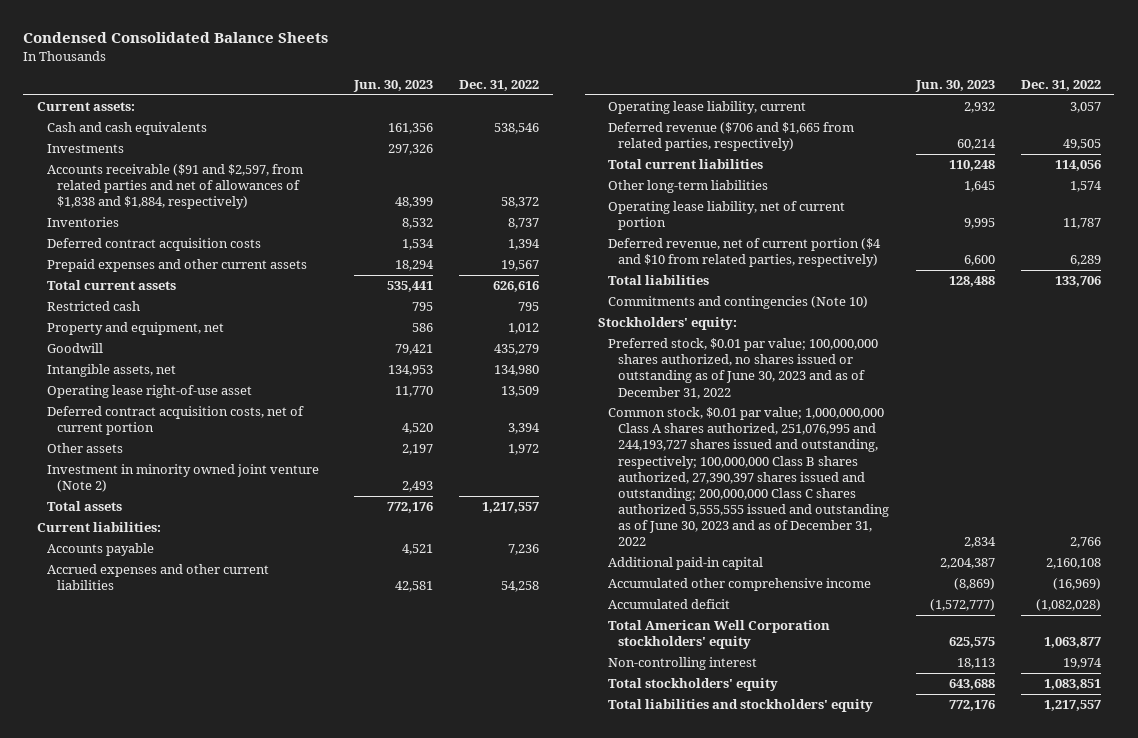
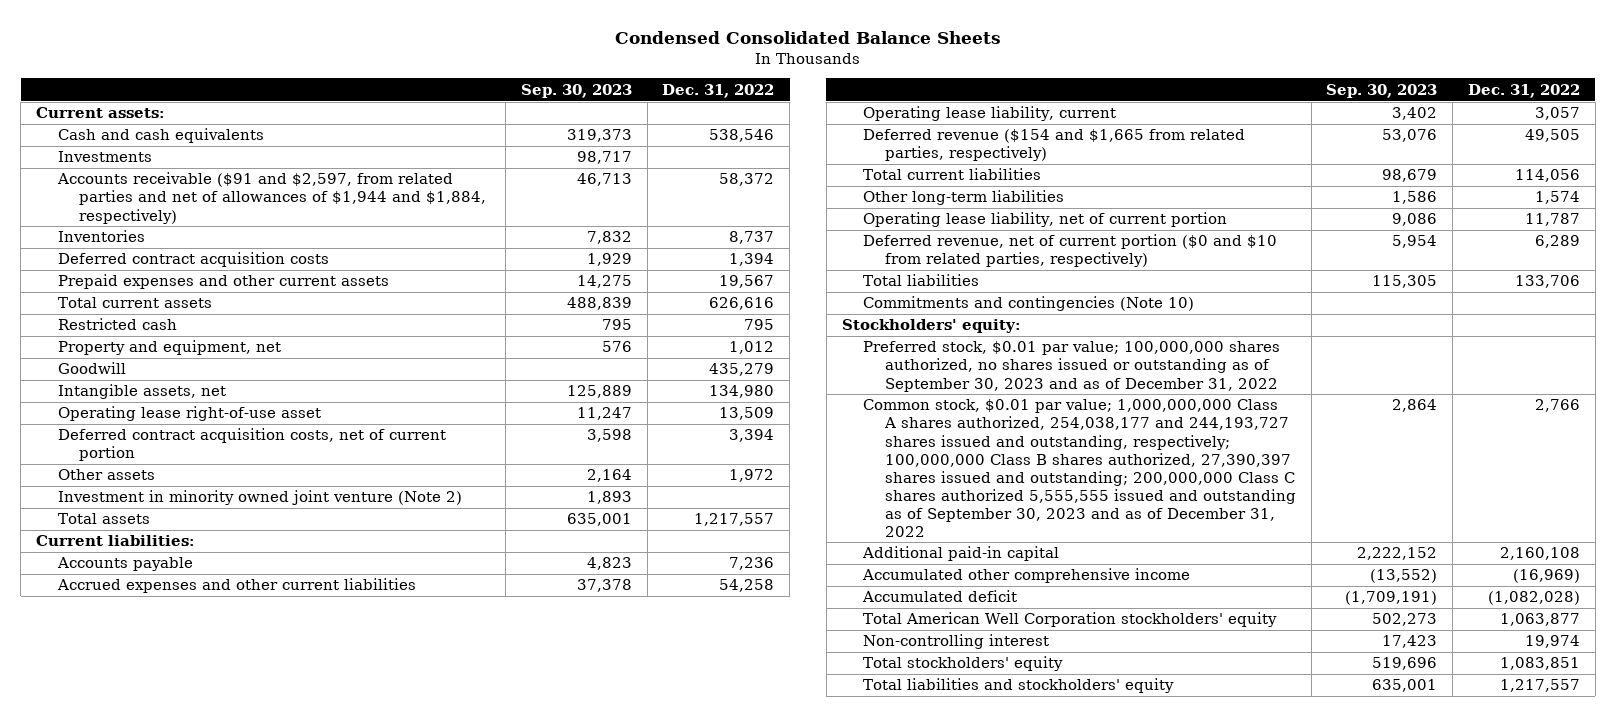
[352,79,433,92] Jun. 30, 2023 -> none
none -> [520,83,632,98] Sep. 30, 2023
[46,164,303,210] Accounts receivable ($91 and $2,597, from related parties and net of allowances of $1,838 and $1,884, respectively) -> [56,172,487,224] Accounts receivable ($91 and $2,597, from related parties and net of allowances of $1,944 and $1,884, respectively)
[608,122,855,152] Deferred revenue ($706 and $1,665 from related parties, respectively) -> [863,129,1246,162] Deferred revenue ($154 and $1,665 from related parties, respectively)
[608,238,882,268] Deferred revenue, net of current portion ($4 and $10 from related parties, respectively) -> [863,234,1278,268] Deferred revenue, net of current portion ($0 and $10 from related parties, respectively)
[608,338,879,399] Preferred stock, $0.01 par value; 100,000,000 shares authorized, no shares issued or outstanding as of June 30, 2023 and as of December 31, 2022 -> [863,341,1281,392] Preferred stock, $0.01 par value; 100,000,000 shares authorized, no shares issued or outstanding as of September 30, 2023 and as of December 31, 2022
[608,407,890,547] Common stock, $0.01 par value; 1,000,000,000 Class A shares authorized, 251,076,995 and 244,193,727 shares issued and outstanding, respectively; 100,000,000 Class B shares authorized, 27,390,397 shares issued and outstanding; 200,000,000 Class C shares authorized 5,555,555 issued and outstanding as of June 30, 2023 and as of December 31, 2022 -> [863,399,1296,537] Common stock, $0.01 par value; 1,000,000,000 Class A shares authorized, 254,038,177 and 244,193,727 shares issued and outstanding, respectively; 100,000,000 Class B shares authorized, 27,390,397 shares issued and outstanding; 200,000,000 Class C shares authorized 5,555,555 issued and outstanding as of September 30, 2023 and as of December 31, 2022

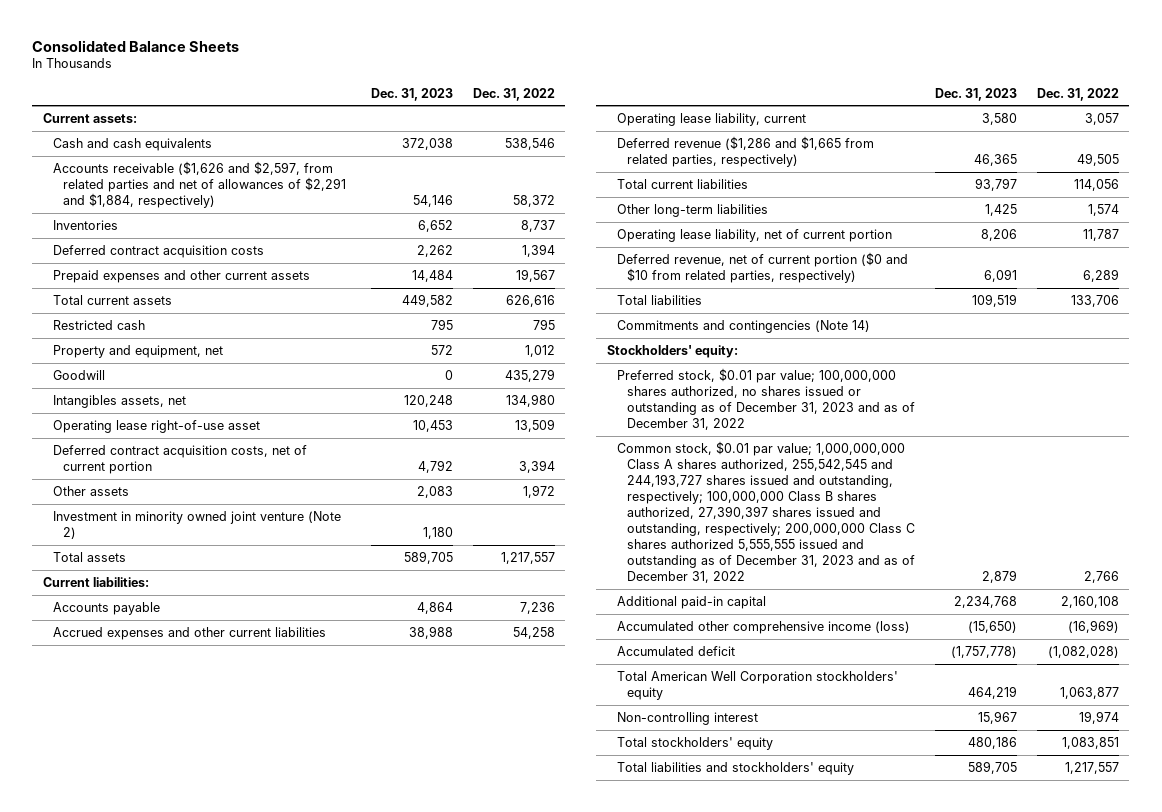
[615,30,1002,44] Condensed Consolidated Balance Sheets -> [32,39,240,52] Consolidated Balance Sheets
[520,83,632,98] Sep. 30, 2023 -> none
none -> [370,87,453,101] Dec. 31, 2023
[57,151,152,163] Investments -> none
[56,172,487,224] Accounts receivable ($91 and $2,597, from related parties and net of allowances of $1,944 and $1,884, respectively) -> [52,160,346,208] Accounts receivable ($1,626 and $2,597, from related parties and net of allowances of $2,291 and $1,884, respectively)
[57,384,226,400] Intangible assets, net -> [52,394,186,408] Intangibles assets, net
[863,129,1246,162] Deferred revenue ($154 and $1,665 from related parties, respectively) -> [616,135,874,167] Deferred revenue ($1,286 and $1,665 from related parties, respectively)
[863,296,1195,312] Commitments and contingencies (Note 10) -> [616,319,870,333] Commitments and contingencies (Note 14)
[863,341,1281,392] Preferred stock, $0.01 par value; 100,000,000 shares authorized, no shares issued or outstanding as of September 30, 2023 and as of December 31, 2022 -> [616,367,915,430] Preferred stock, $0.01 par value; 100,000,000 shares authorized, no shares issued or outstanding as of December 31, 2023 and as of December 31, 2022
[863,399,1296,537] Common stock, $0.01 par value; 1,000,000,000 Class A shares authorized, 254,038,177 and 244,193,727 shares issued and outstanding, respectively; 100,000,000 Class B shares authorized, 27,390,397 shares issued and outstanding; 200,000,000 Class C shares authorized 5,555,555 issued and outstanding as of September 30, 2023 and as of December 31, 2022 -> [616,440,915,584] Common stock, $0.01 par value; 1,000,000,000 Class A shares authorized, 255,542,545 and 244,193,727 shares issued and outstanding, respectively; 100,000,000 Class B shares authorized, 27,390,397 shares issued and outstanding, respectively; 200,000,000 Class C shares authorized 5,555,555 issued and outstanding as of December 31, 2023 and as of December 31, 2022
[862,568,1191,584] Accumulated other comprehensive income -> [616,620,910,634] Accumulated other comprehensive income (loss)

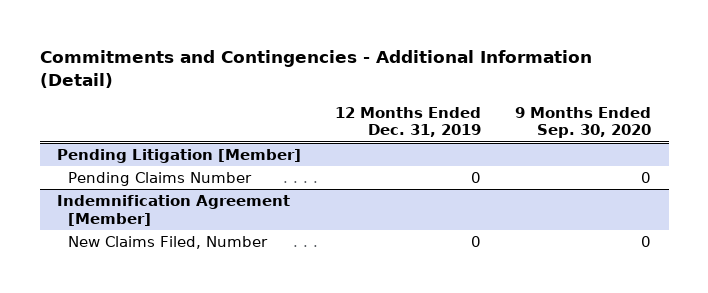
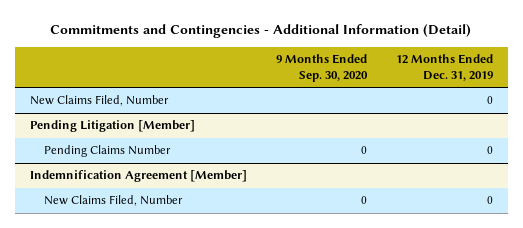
none -> [29,95,169,107] New Claims Filed, Number

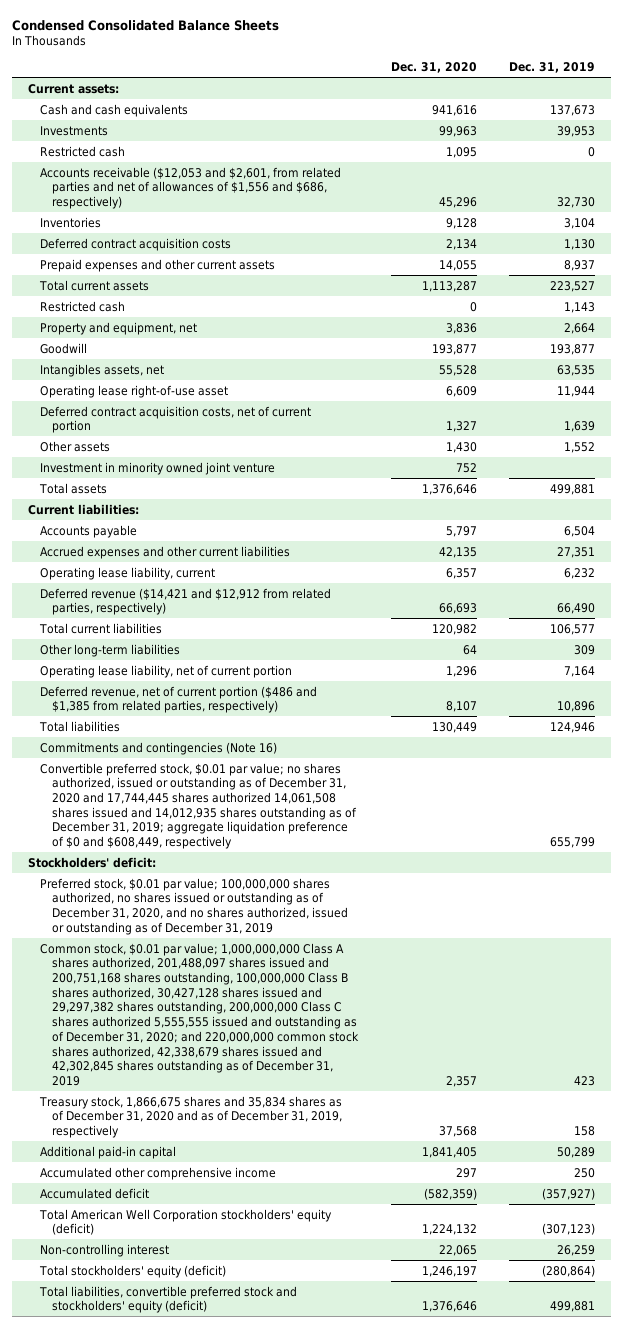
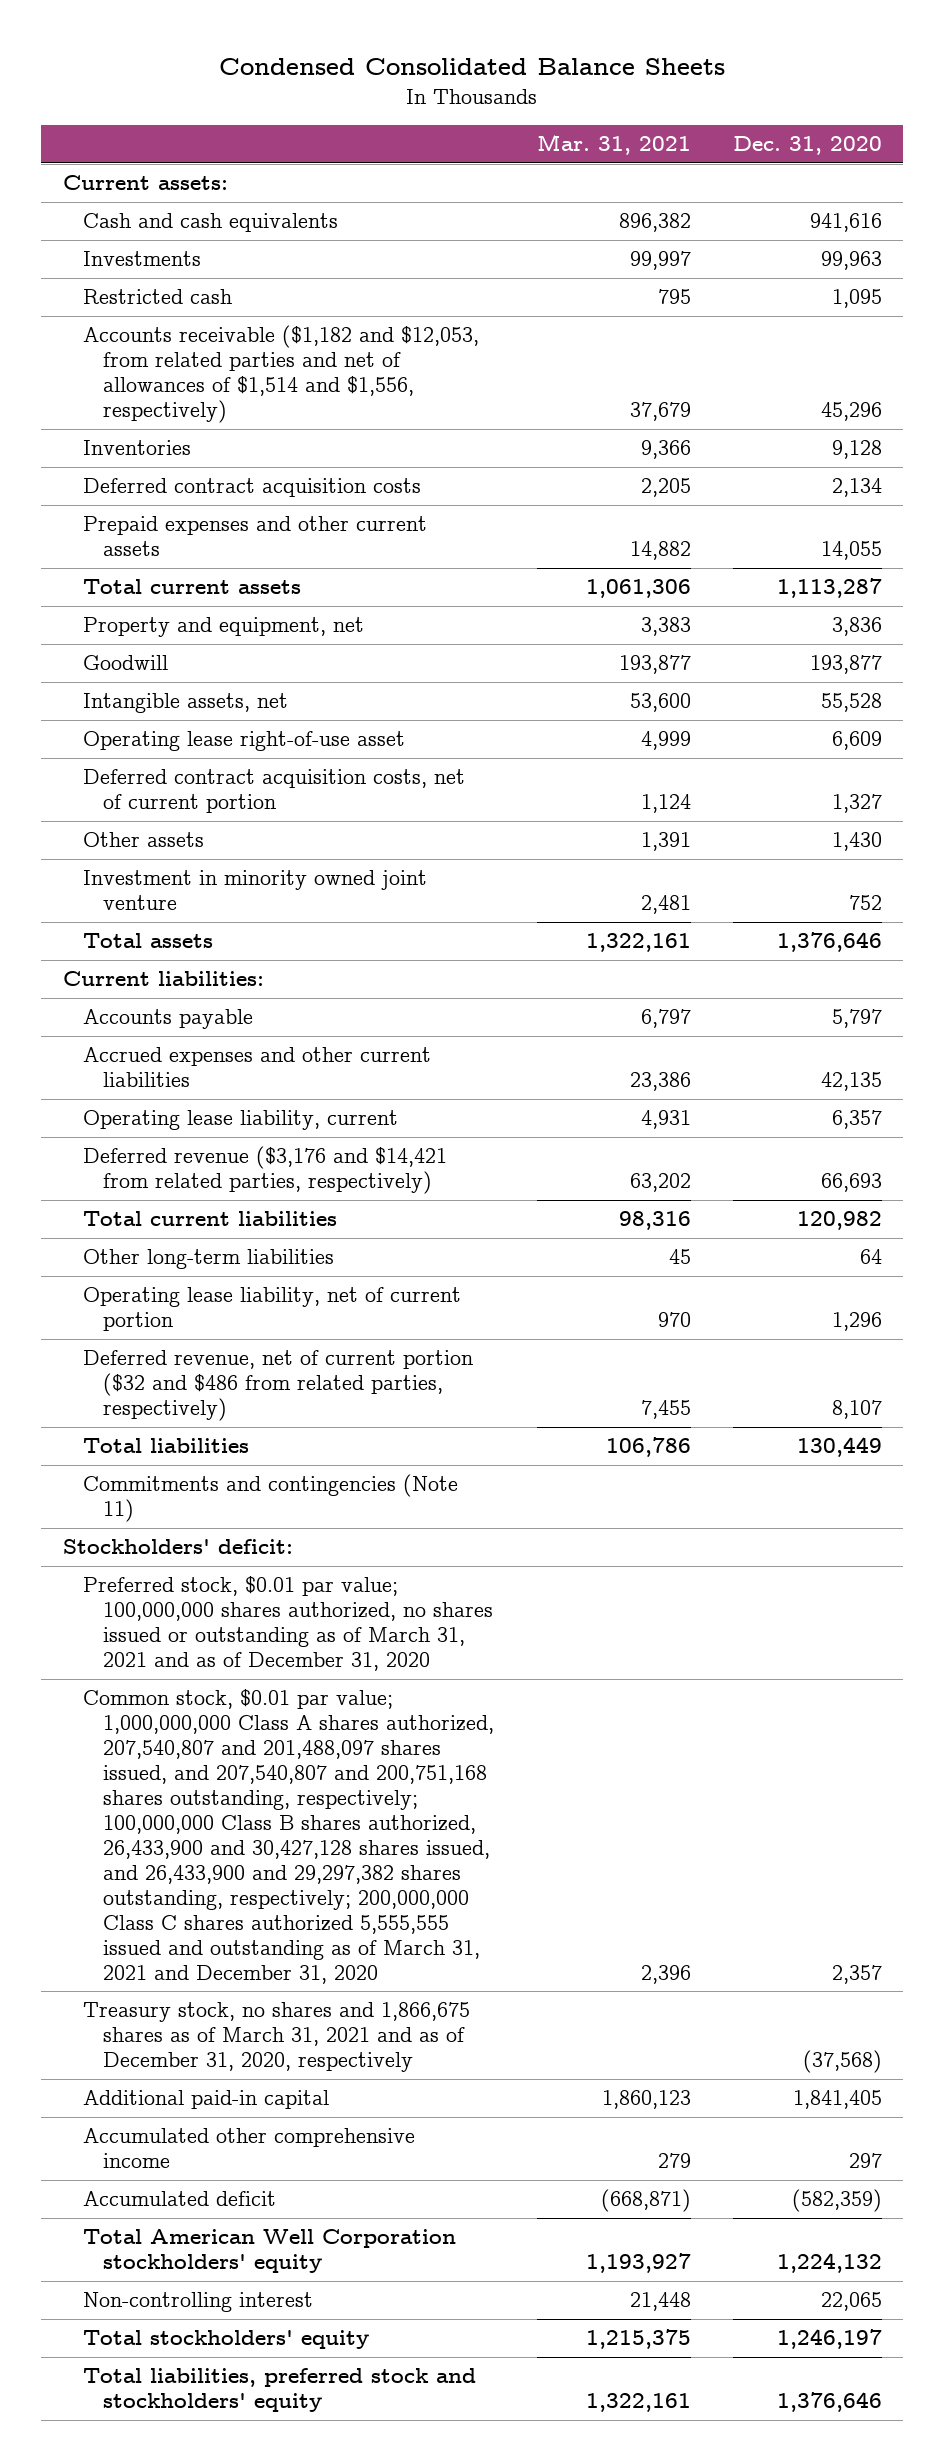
[509,62,596,74] Dec. 31, 2019 -> none
none -> [536,134,691,156] Mar. 31, 2021
[40,166,342,210] Accounts receivable ($12,053 and $2,601, from related parties and net of allowances of $1,556 and $686, respectively) -> [82,325,479,424] Accounts receivable ($1,182 and $12,053, from related parties and net of allowances of $1,514 and $1,556, respectively)
[40,300,126,312] Restricted cash -> none
[40,363,165,377] Intangibles assets, net -> [82,693,288,714] Intangible assets, net
[40,587,332,616] Deferred revenue ($14,421 and $12,912 from related parties, respectively) -> [82,1146,447,1195] Deferred revenue ($3,176 and $14,421 from related parties, respectively)
[40,685,318,714] Deferred revenue, net of current portion ($486 and $1,385 from related parties, respectively) -> [82,1350,473,1422] Deferred revenue, net of current portion ($32 and $486 from related parties, respectively)
[40,762,358,850] Convertible preferred stock, $0.01 par value; no shares authorized, issued or outstanding as of December 31, 2020 and 17,744,445 shares authorized 14,061,508 shares issued and 14,012,935 shares outstanding as of December 31, 2019; aggregate liquidation preference of $0 and $608,449, respectively -> none
[40,741,278,755] Commitments and contingencies (Note 16) -> [82,1474,458,1523] Commitments and contingencies (Note 11)
[40,877,349,935] Preferred stock, $0.01 par value; 100,000,000 shares authorized, no shares issued or outstanding as of December 31, 2020, and no shares authorized, issued or outstanding as of December 31, 2019 -> [82,1576,494,1672] Preferred stock, $0.01 par value; 100,000,000 shares authorized, no shares issued or outstanding as of March 31, 2021 and as of December 31, 2020
[40,942,360,1087] Common stock, $0.01 par value; 1,000,000,000 Class A shares authorized, 201,488,097 shares issued and 200,751,168 shares outstanding, 100,000,000 Class B shares authorized, 30,427,128 shares issued and 29,297,382 shares outstanding, 200,000,000 Class C shares authorized 5,555,555 issued and outstanding as of December 31, 2020; and 220,000,000 common stock shares authorized, 42,338,679 shares issued and 42,302,845 shares outstanding as of December 31, 2019 -> [82,1689,495,1984] Common stock, $0.01 par value; 1,000,000,000 Class A shares authorized, 207,540,807 and 201,488,097 shares issued, and 207,540,807 and 200,751,168 shares outstanding, respectively; 100,000,000 Class B shares authorized, 26,433,900 and 30,427,128 shares issued, and 26,433,900 and 29,297,382 shares outstanding, respectively; 200,000,000 Class C shares authorized 5,555,555 issued and outstanding as of March 31, 2021 and December 31, 2020
[39,1095,343,1139] Treasury stock, 1,866,675 shares and 35,834 shares as of December 31, 2020 and as of December 31, 2019, respectively -> [82,2002,470,2073] Treasury stock, no shares and 1,866,675 shares as of March 31, 2021 and as of December 31, 2020, respectively
[438,1126,477,1138] 37,568 -> [803,2050,883,2074] (37,568)
[39,1208,333,1236] Total American Well Corporation stockholders' equity (deficit) -> [82,2229,456,2274] Total American Well Corporation stockholders' equity
[39,1264,227,1278] Total stockholders' equity (deficit) -> [82,2330,369,2350] Total stockholders' equity
[39,1285,298,1314] Total liabilities, convertible preferred stock and stockholders' equity (deficit) -> [82,2368,476,2413] Total liabilities, preferred stock and stockholders' equity

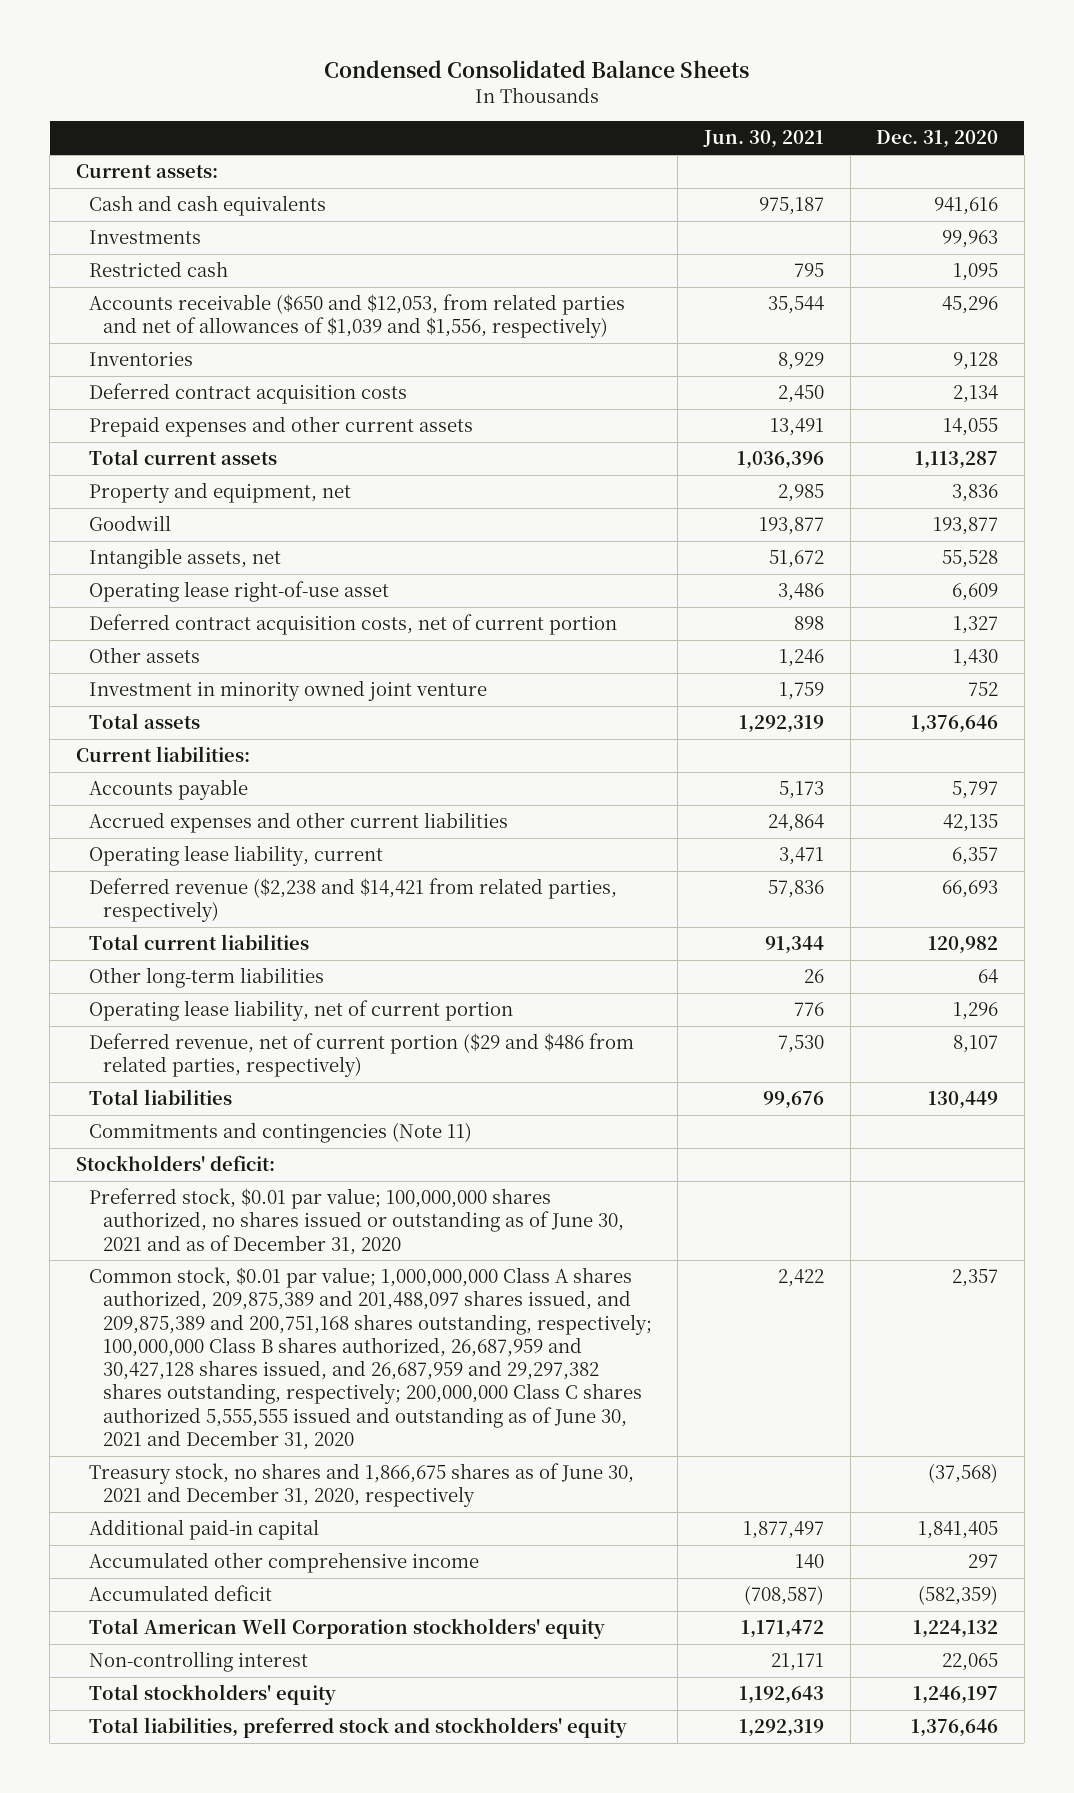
[536,134,691,156] Mar. 31, 2021 -> none
none -> [703,130,825,149] Jun. 30, 2021
[82,325,479,424] Accounts receivable ($1,182 and $12,053, from related parties and net of allowances of $1,514 and $1,556, respectively) -> [89,294,626,339] Accounts receivable ($650 and $12,053, from related parties and net of allowances of $1,039 and $1,556, respectively)
[82,1146,447,1195] Deferred revenue ($3,176 and $14,421 from related parties, respectively) -> [89,878,618,923] Deferred revenue ($2,238 and $14,421 from related parties, respectively)
[82,1350,473,1422] Deferred revenue, net of current portion ($32 and $486 from related parties, respectively) -> [89,1033,635,1078] Deferred revenue, net of current portion ($29 and $486 from related parties, respectively)
[82,1576,494,1672] Preferred stock, $0.01 par value; 100,000,000 shares authorized, no shares issued or outstanding as of March 31, 2021 and as of December 31, 2020 -> [89,1188,624,1255] Preferred stock, $0.01 par value; 100,000,000 shares authorized, no shares issued or outstanding as of June 30, 2021 and as of December 31, 2020
[82,1689,495,1984] Common stock, $0.01 par value; 1,000,000,000 Class A shares authorized, 207,540,807 and 201,488,097 shares issued, and 207,540,807 and 200,751,168 shares outstanding, respectively; 100,000,000 Class B shares authorized, 26,433,900 and 30,427,128 shares issued, and 26,433,900 and 29,297,382 shares outstanding, respectively; 200,000,000 Class C shares authorized 5,555,555 issued and outstanding as of March 31, 2021 and December 31, 2020 -> [89,1267,652,1450] Common stock, $0.01 par value; 1,000,000,000 Class A shares authorized, 209,875,389 and 201,488,097 shares issued, and 209,875,389 and 200,751,168 shares outstanding, respectively; 100,000,000 Class B shares authorized, 26,687,959 and 30,427,128 shares issued, and 26,687,959 and 29,297,382 shares outstanding, respectively; 200,000,000 Class C shares authorized 5,555,555 issued and outstanding as of June 30, 2021 and December 31, 2020
[82,2002,470,2073] Treasury stock, no shares and 1,866,675 shares as of March 31, 2021 and as of December 31, 2020, respectively -> [89,1463,635,1508] Treasury stock, no shares and 1,866,675 shares as of June 30, 2021 and December 31, 2020, respectively

